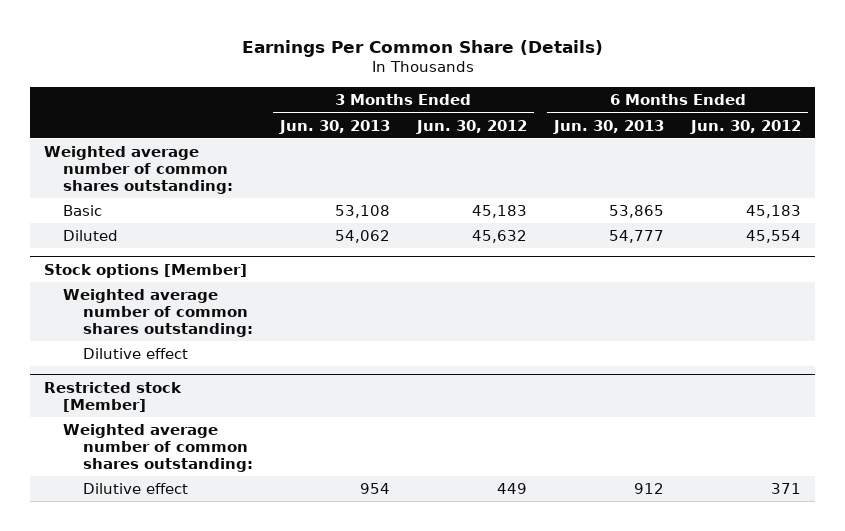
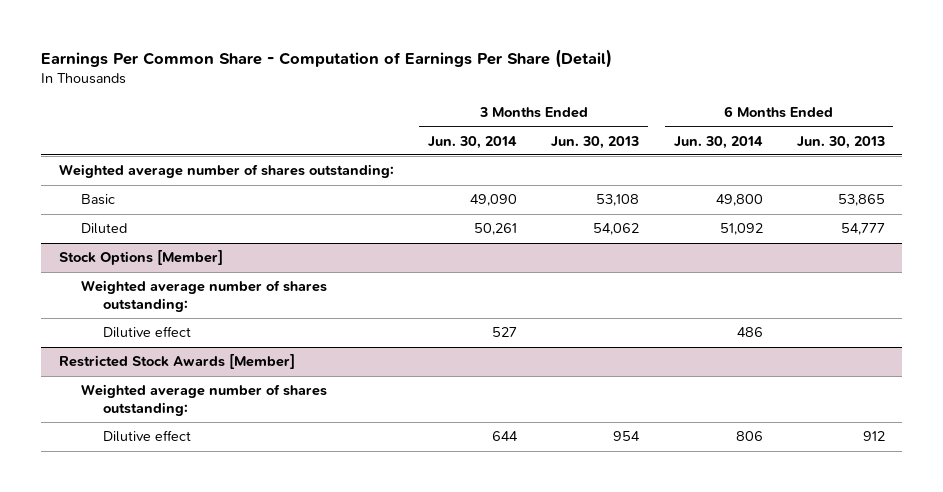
[241,39,603,57] Earnings Per Common Share (Details) -> [41,48,613,68] Earnings Per Common Share - Computation of Earnings Per Share (Detail)
[416,119,528,134] Jun. 30, 2012 -> none
[690,119,802,134] Jun. 30, 2012 -> none
none -> [427,135,517,149] Jun. 30, 2014
none -> [673,135,763,149] Jun. 30, 2014
[43,146,234,195] Weighted average number of common shares outstanding: -> [58,164,394,179] Weighted average number of shares outstanding:
[43,263,247,278] Stock options [Member] -> [58,250,223,266] Stock Options [Member]
[63,289,253,338] Weighted average number of common shares outstanding: -> [80,280,327,312] Weighted average number of shares outstanding:
[43,381,182,412] Restricted stock [Member] -> [58,354,295,370] Restricted Stock Awards [Member]
[63,424,253,473] Weighted average number of common shares outstanding: -> [80,384,327,416] Weighted average number of shares outstanding:

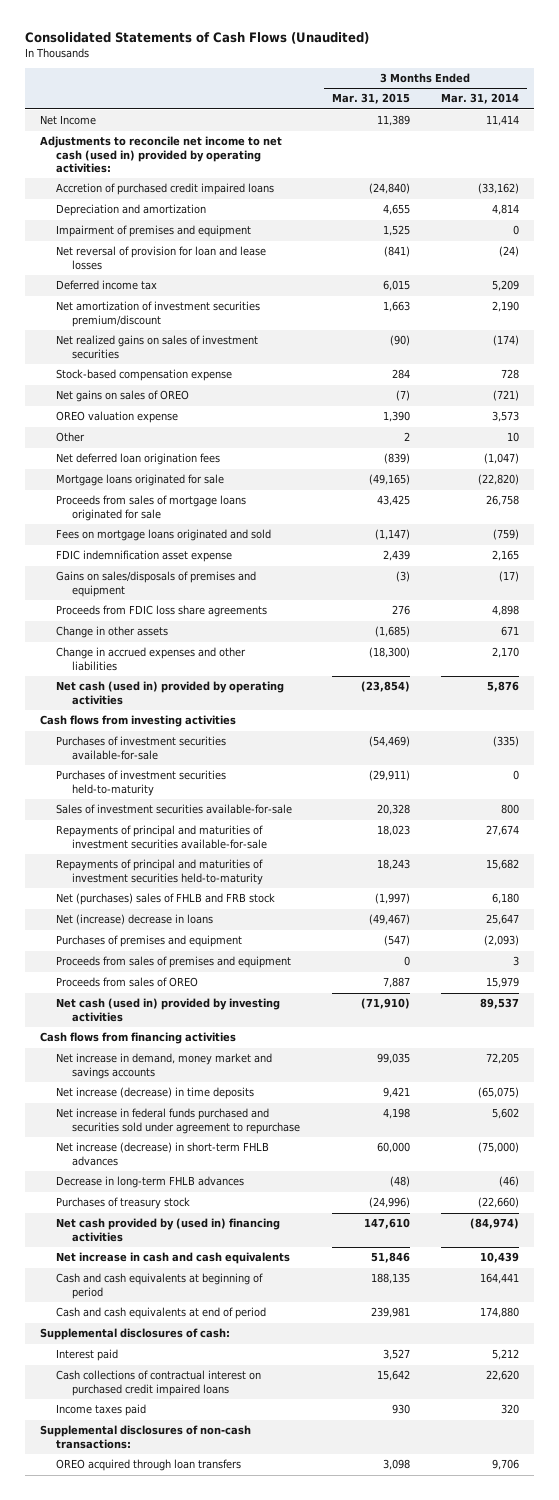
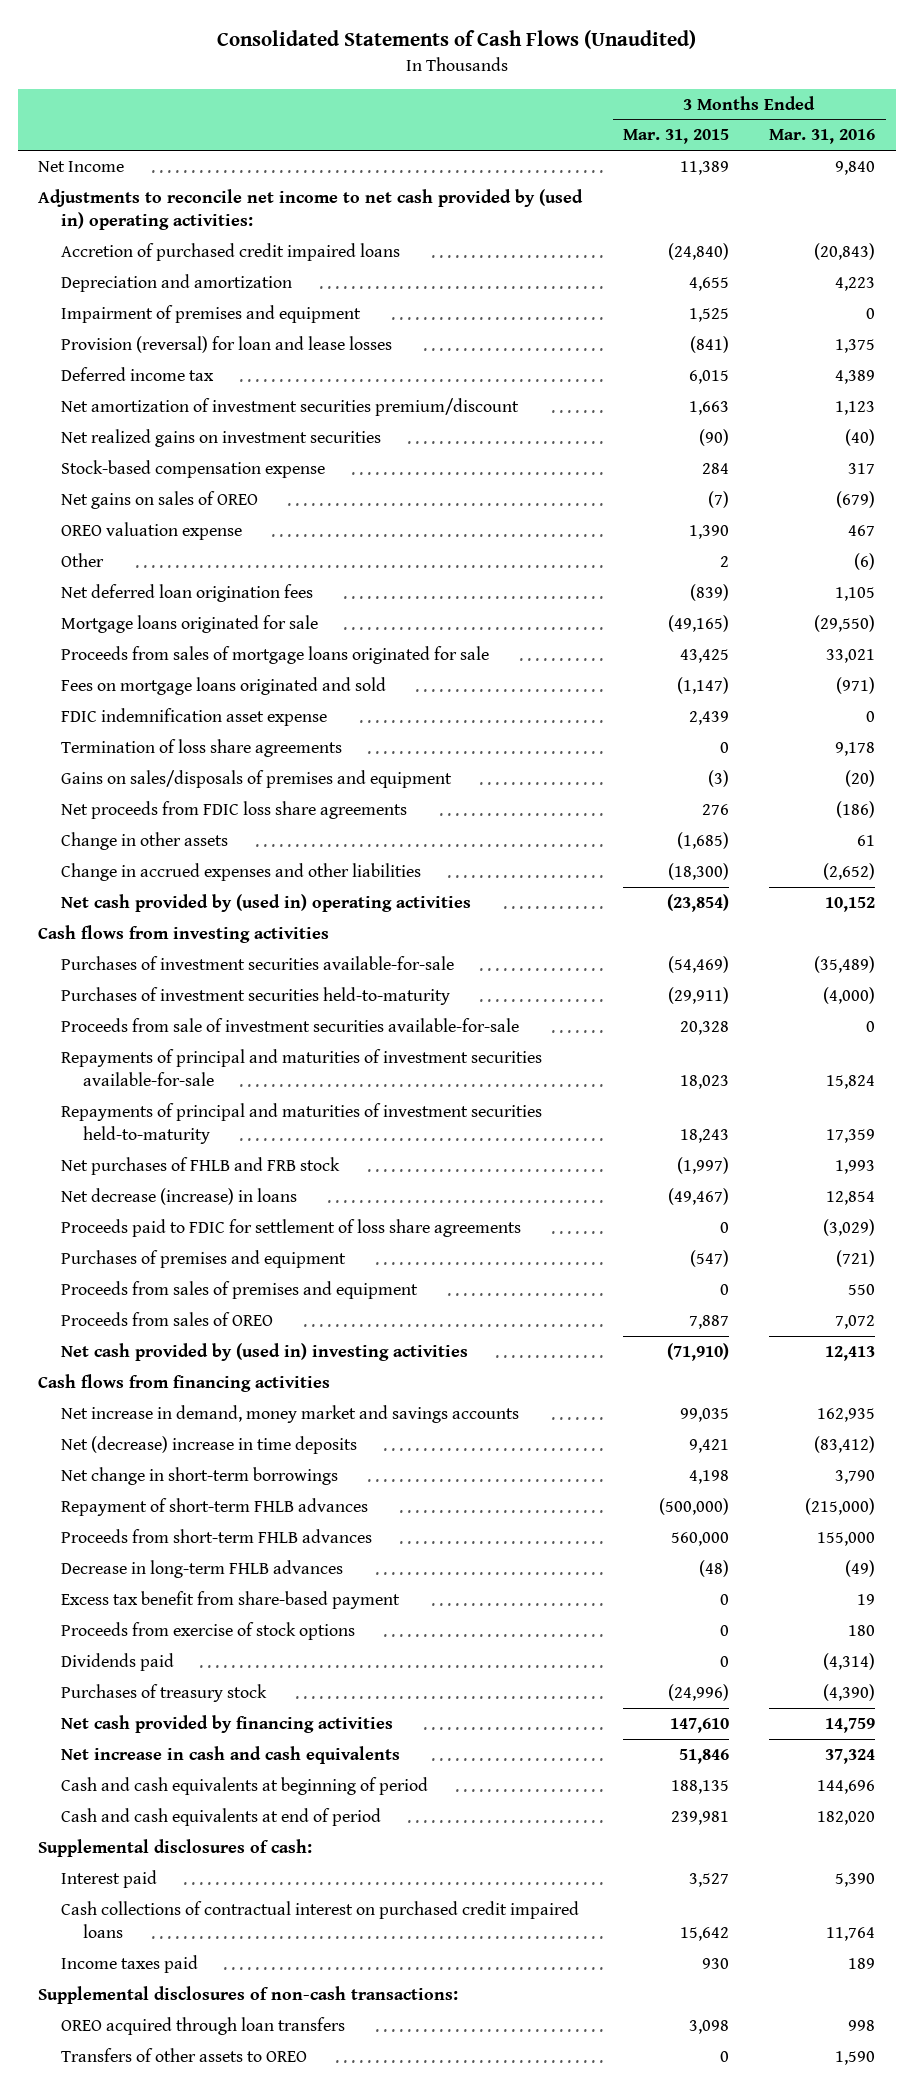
[440,93,519,105] Mar. 31, 2014 -> none
none -> [769,129,876,145] Mar. 31, 2016
[40,136,283,174] Adjustments to reconcile net income to net cash (used in) provided by operating activities: -> [38,188,584,231] Adjustments to reconcile net income to net cash provided by (used in) operating activities:
[56,246,267,270] Net reversal of provision for loan and lease losses -> [60,335,392,353] Provision (reversal) for loan and lease losses
[56,335,259,359] Net realized gains on sales of investment securities -> [60,428,381,447] Net realized gains on investment securities
none -> [60,738,342,757] Termination of loss share agreements
[56,605,268,618] Proceeds from FDIC loss share agreements -> [60,800,407,819] Net proceeds from FDIC loss share agreements
[56,681,285,705] Net cash (used in) provided by operating activities -> [60,893,471,912] Net cash provided by (used in) operating activities
[56,804,293,815] Sales of investment securities available-for-sale -> [60,1017,519,1032] Proceeds from sale of investment securities available-for-sale
[56,893,276,906] Net (purchases) sales of FHLB and FRB stock -> [60,1156,340,1175] Net purchases of FHLB and FRB stock
[56,914,214,926] Net (increase) decrease in loans -> [60,1187,297,1205] Net decrease (increase) in loans
none -> [60,1218,521,1237] Proceeds paid to FDIC for settlement of loss share agreements
[56,998,281,1022] Net cash (used in) provided by investing activities -> [60,1342,468,1361] Net cash provided by (used in) investing activities
[56,1142,270,1166] Net increase (decrease) in short-term FHLB advances -> none
[56,1087,255,1100] Net increase (decrease) in time deposits -> [60,1435,357,1454] Net (decrease) increase in time deposits
[56,1108,301,1134] Net increase in federal funds purchased and securities sold under agreement to repurchase -> [60,1466,338,1485] Net change in short-term borrowings
none -> [60,1497,368,1516] Repayment of short-term FHLB advances
none -> [60,1528,372,1543] Proceeds from short-term FHLB advances
none -> [60,1590,400,1609] Excess tax benefit from share-based payment
none -> [60,1621,355,1640] Proceeds from exercise of stock options
none -> [60,1652,174,1671] Dividends paid
[56,1218,281,1242] Net cash provided by (used in) financing activities -> [60,1714,393,1733] Net cash provided by financing activities
none -> [60,2047,307,2062] Transfers of other assets to OREO

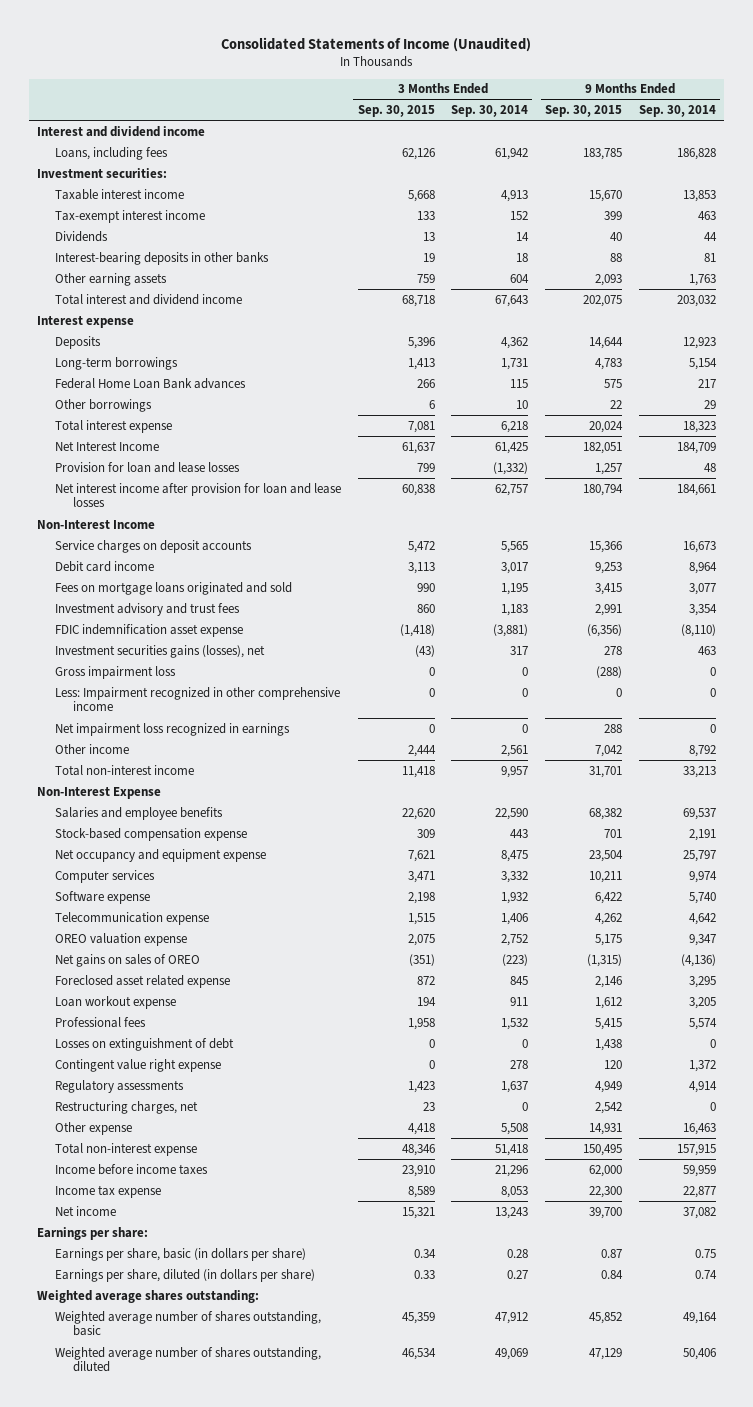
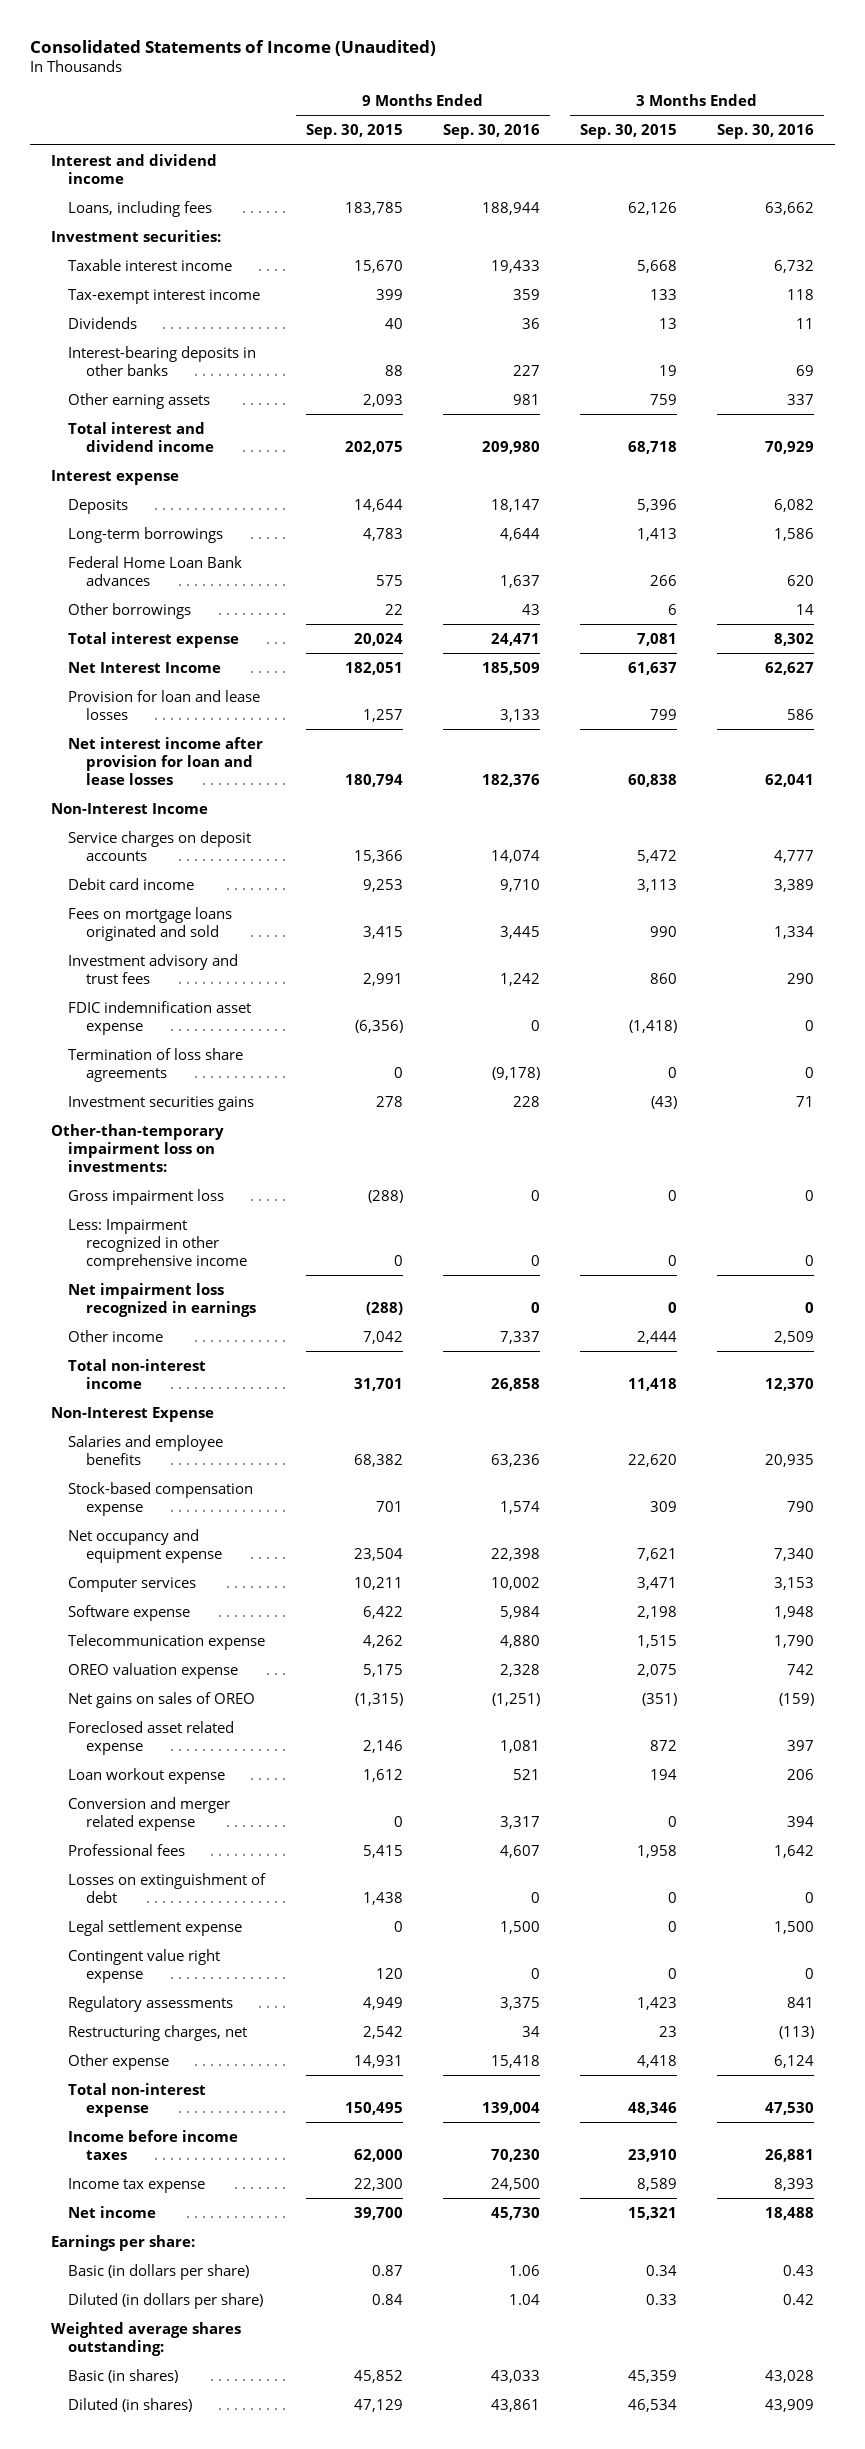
[451,105,529,118] Sep. 30, 2014 -> none
[638,105,716,118] Sep. 30, 2014 -> none
none -> [442,124,540,140] Sep. 30, 2016
none -> [717,124,815,140] Sep. 30, 2016
none -> [68,1047,244,1082] Termination of loss share agreements
[54,644,265,658] Investment securities gains (losses), net -> [68,1095,255,1111] Investment securities gains
none -> [50,1123,224,1172] Other-than-temporary impairment loss on investments:
[603,723,622,733] 288 -> [365,1301,403,1315] (288)
none -> [68,1796,231,1831] Conversion and merger related expense
none -> [68,1919,243,1936] Legal settlement expense
[54,1247,306,1261] Earnings per share, basic (in dollars per share) -> [68,2263,250,2280] Basic (in dollars per share)
[54,1268,315,1282] Earnings per share, diluted (in dollars per share) -> [68,2292,264,2309] Diluted (in dollars per share)
[54,1310,321,1337] Weighted average number of shares outstanding, basic -> [68,2368,179,2383] Basic (in shares)
[54,1346,321,1373] Weighted average number of shares outstanding, diluted -> [68,2397,193,2412] Diluted (in shares)

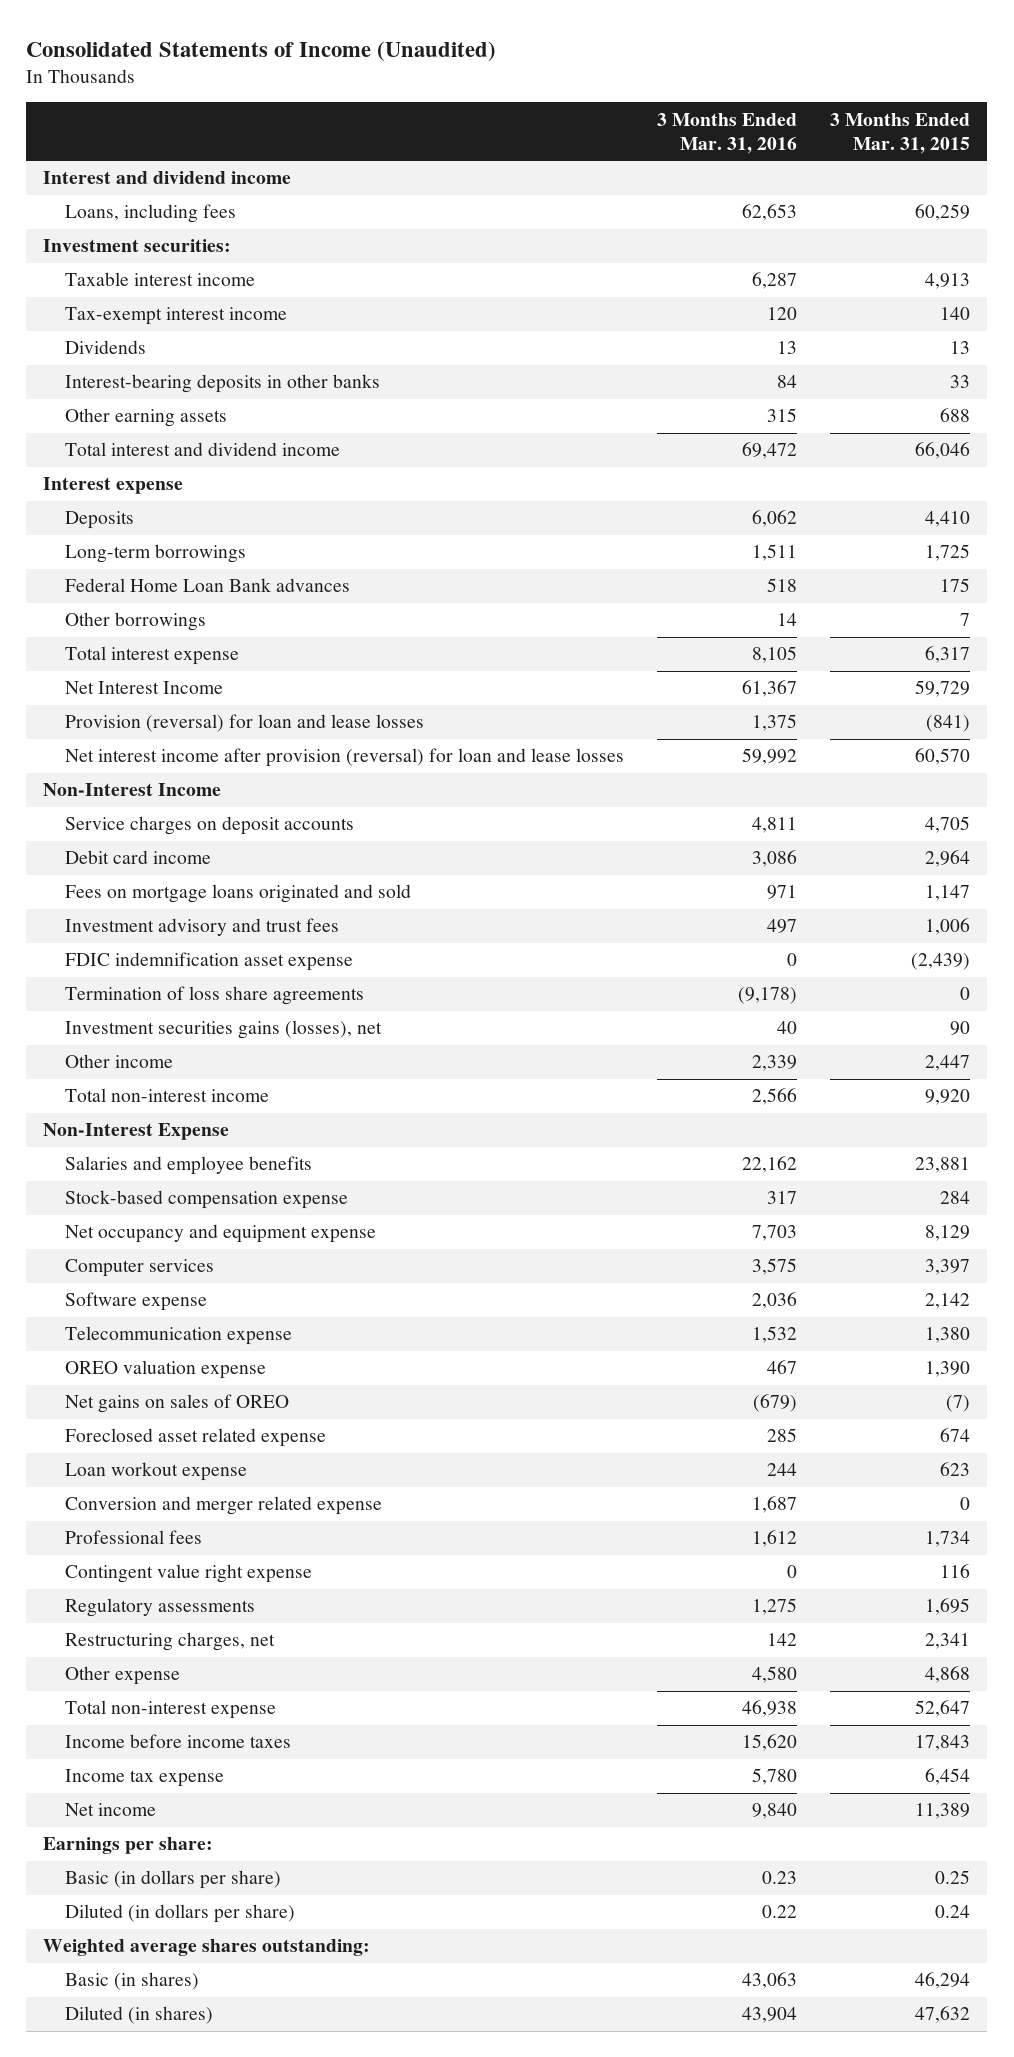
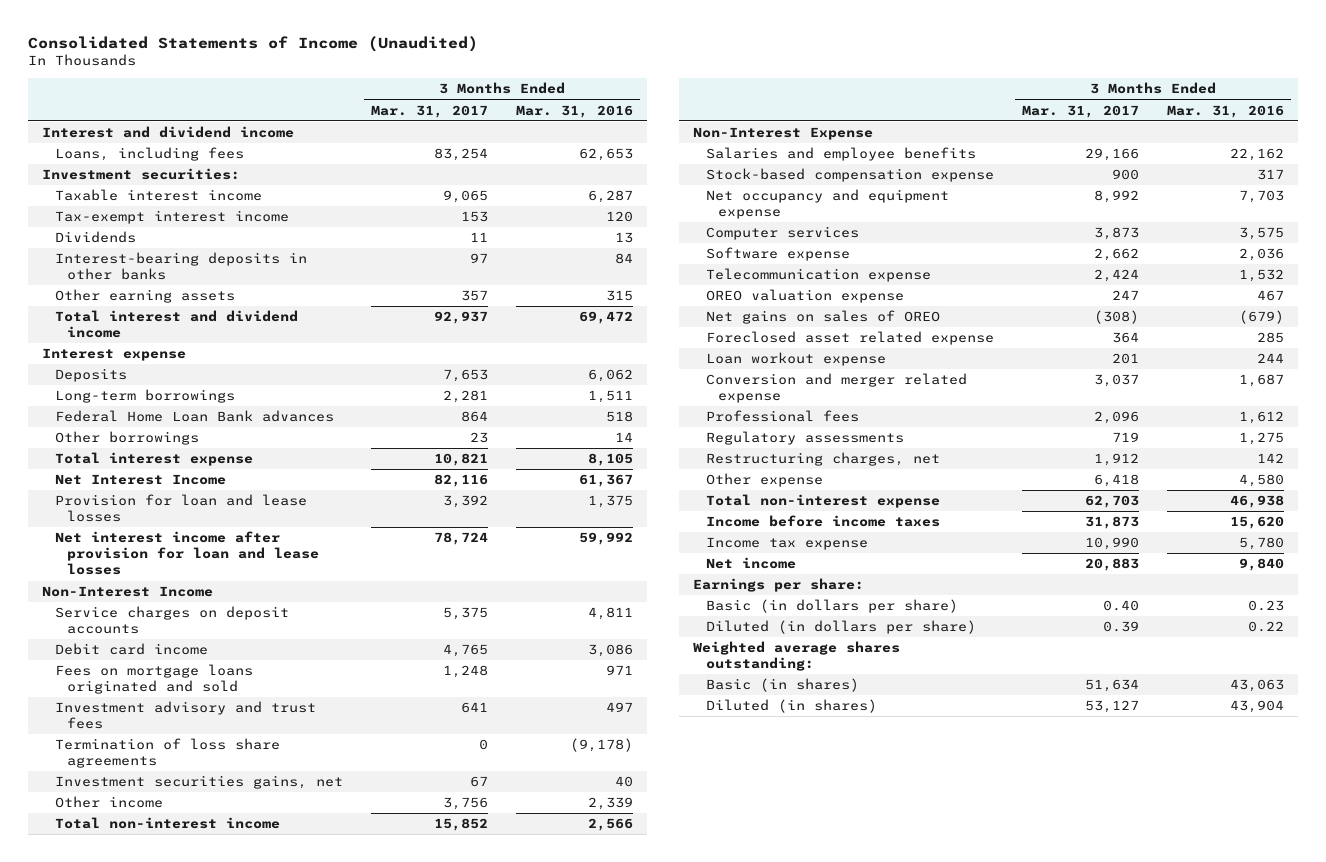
[830,112,971,154] 3 Months Ended Mar. 31, 2015 -> none
none -> [370,104,488,118] Mar. 31, 2017
[64,714,424,733] Provision (reversal) for loan and lease losses -> [54,494,307,523] Provision for loan and lease losses
[64,748,624,768] Net interest income after provision (reversal) for loan and lease losses -> [54,531,320,576] Net interest income after provision for loan and lease losses
[64,952,353,972] FDIC indemnification asset expense -> none
[64,1020,382,1040] Investment securities gains (losses), net -> [54,775,343,790] Investment securities gains, net
[64,1564,312,1584] Contingent value right expense -> none

